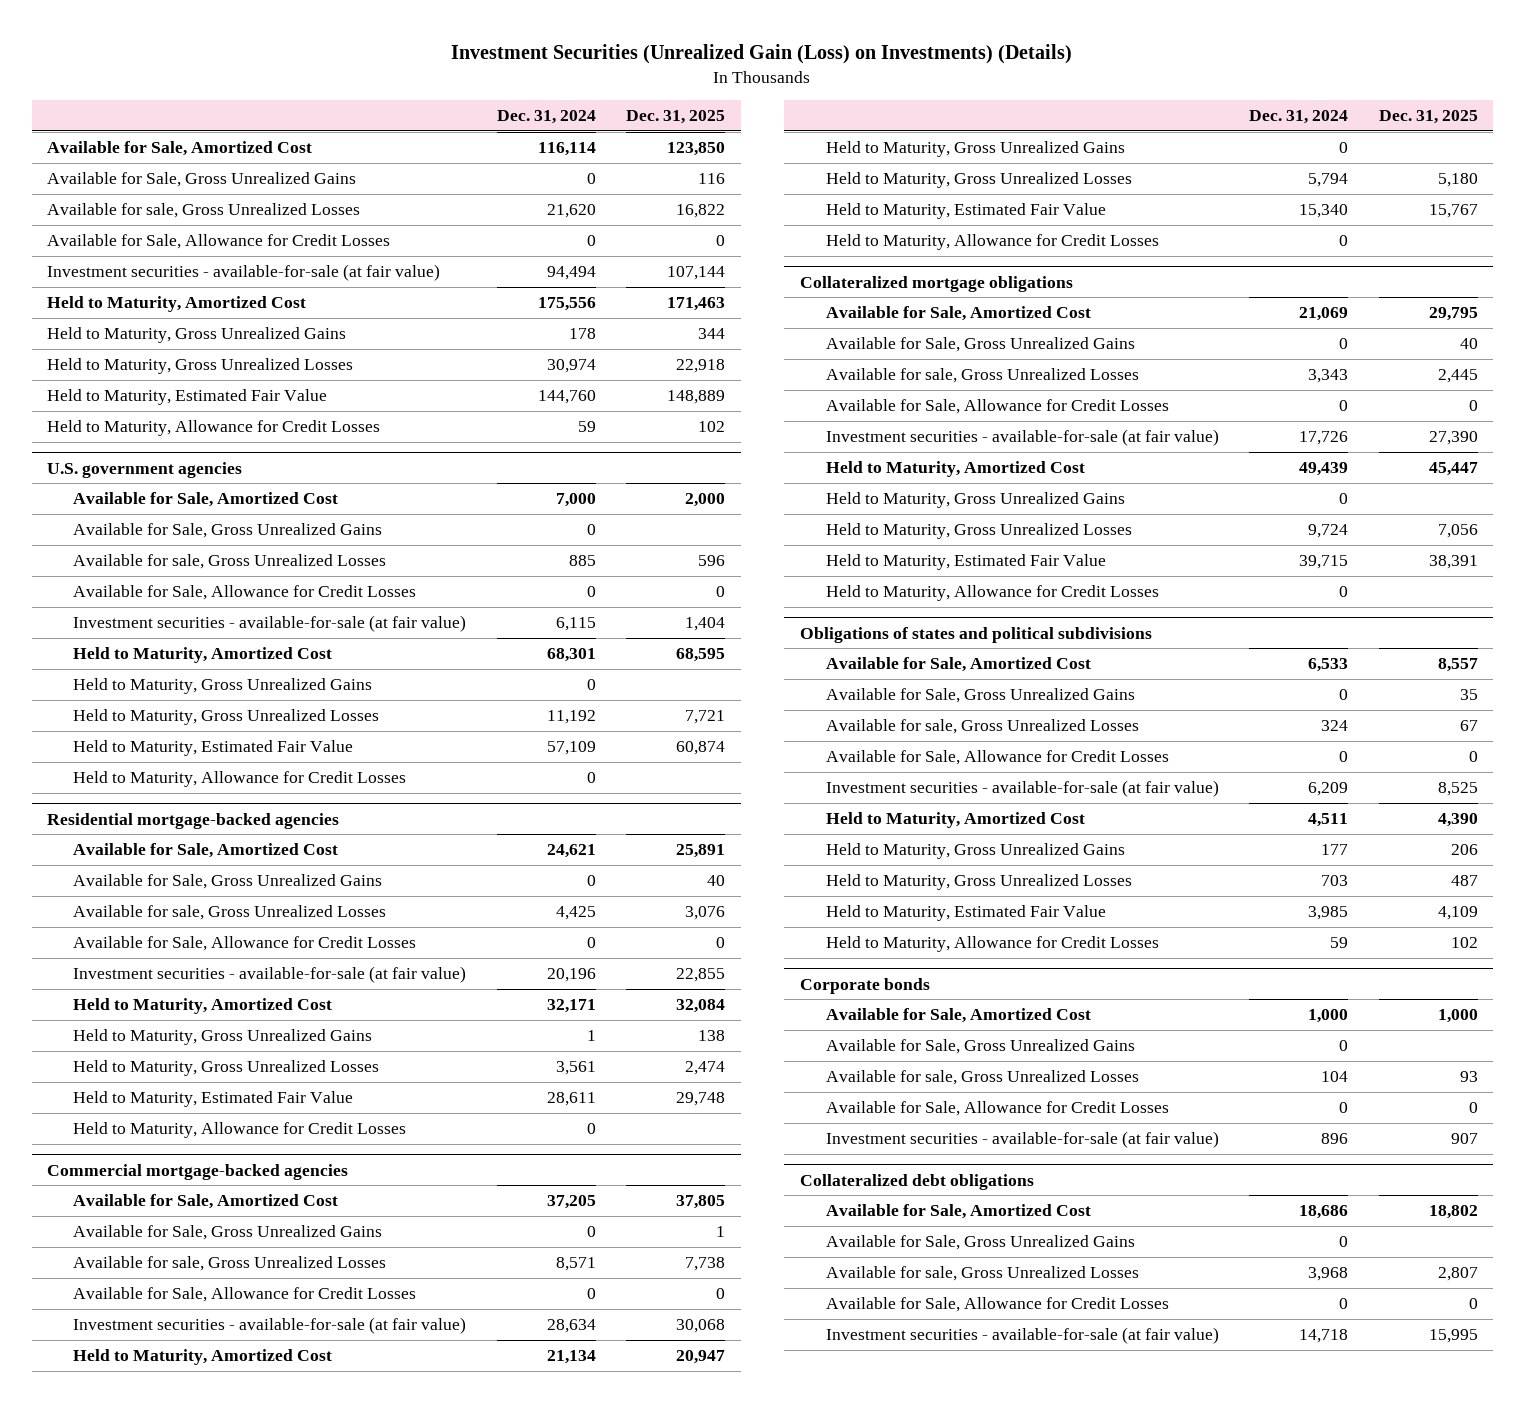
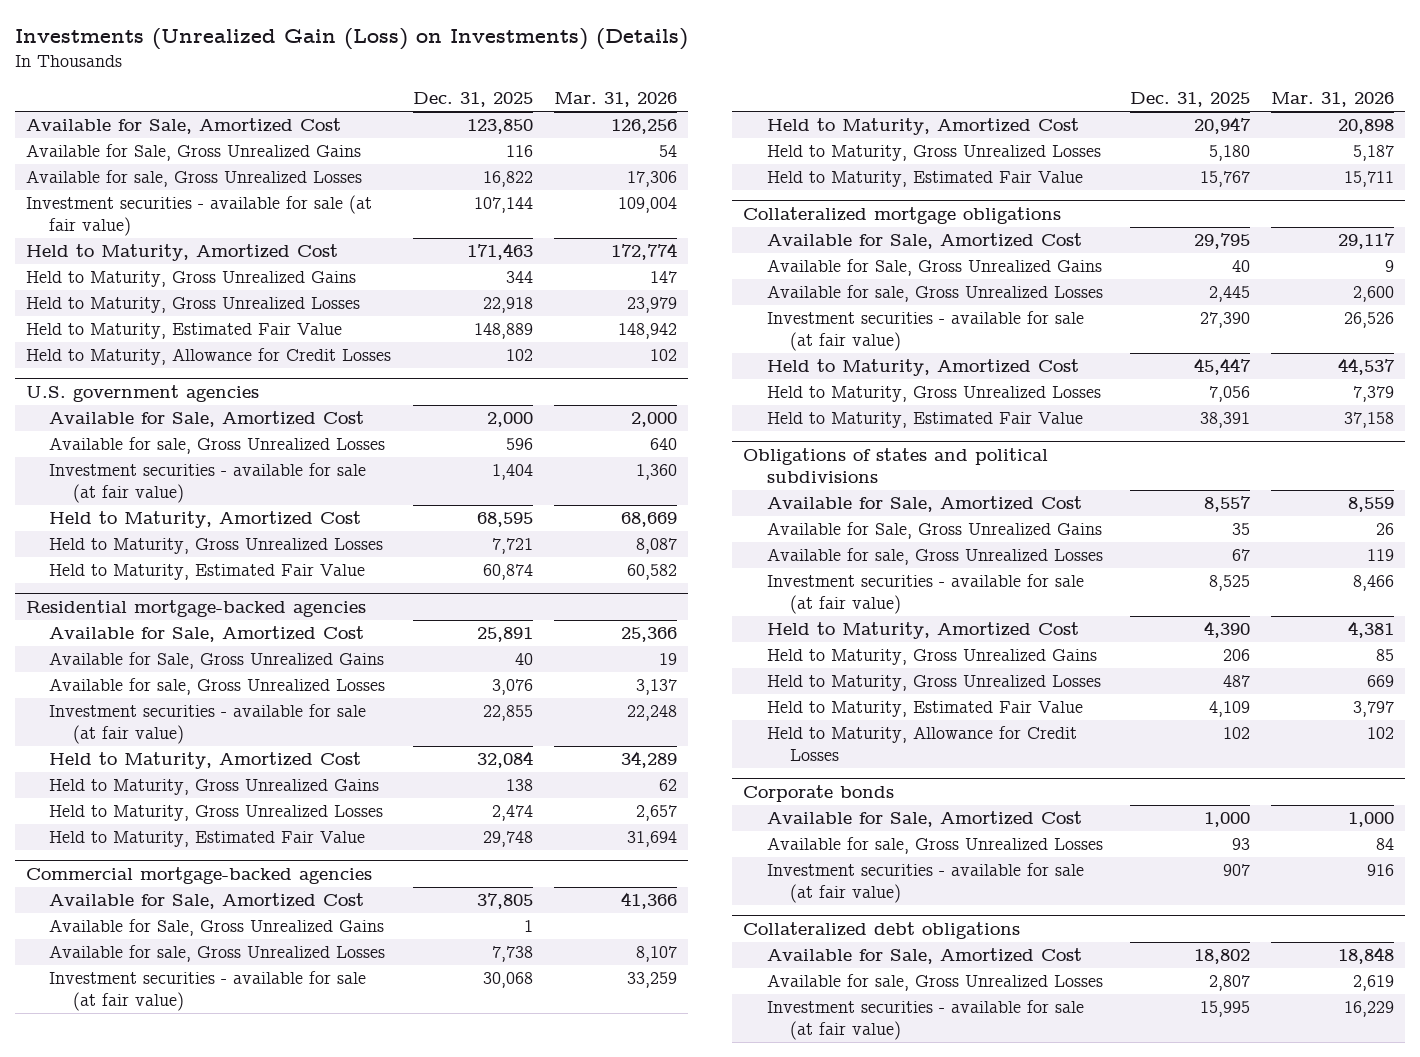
[451,43,1073,64] Investment Securities (Unrealized Gain (Loss) on Investments) (Details) -> [15,28,689,51] Investments (Unrealized Gain (Loss) on Investments) (Details)
[496,110,596,125] Dec. 31, 2024 -> none
none -> [554,92,678,108] Mar. 31, 2026
[46,234,390,250] Available for Sale, Allowance for Credit Losses -> none
[46,264,440,282] Investment securities - available-for-sale (at fair value) -> [26,195,373,237] Investment securities - available for sale (at fair value)
[73,523,383,539] Available for Sale, Gross Unrealized Gains -> none
[73,585,417,601] Available for Sale, Allowance for Credit Losses -> none
[73,615,467,633] Investment securities - available-for-sale (at fair value) -> [49,463,367,504] Investment securities - available for sale (at fair value)
[73,678,373,695] Held to Maturity, Gross Unrealized Gains -> none
[73,771,407,788] Held to Maturity, Allowance for Credit Losses -> none
[73,936,417,952] Available for Sale, Allowance for Credit Losses -> none
[73,966,467,984] Investment securities - available-for-sale (at fair value) -> [49,704,367,745] Investment securities - available for sale (at fair value)
[73,1122,407,1139] Held to Maturity, Allowance for Credit Losses -> none
[73,1287,417,1303] Available for Sale, Allowance for Credit Losses -> none
[73,1317,467,1335] Investment securities - available-for-sale (at fair value) -> [49,971,367,1012] Investment securities - available for sale (at fair value)
[825,141,1125,158] Held to Maturity, Gross Unrealized Gains -> none
[825,234,1159,251] Held to Maturity, Allowance for Credit Losses -> none
[825,399,1169,415] Available for Sale, Allowance for Credit Losses -> none
[825,429,1219,447] Investment securities - available-for-sale (at fair value) -> [766,311,1084,352] Investment securities - available for sale (at fair value)
[825,492,1125,509] Held to Maturity, Gross Unrealized Gains -> none
[825,585,1159,602] Held to Maturity, Allowance for Credit Losses -> none
[825,750,1169,766] Available for Sale, Allowance for Credit Losses -> none
[825,780,1219,798] Investment securities - available-for-sale (at fair value) -> [766,574,1084,615] Investment securities - available for sale (at fair value)
[825,1039,1135,1055] Available for Sale, Gross Unrealized Gains -> none
[825,1101,1169,1117] Available for Sale, Allowance for Credit Losses -> none
[825,1131,1219,1149] Investment securities - available-for-sale (at fair value) -> [766,863,1084,904] Investment securities - available for sale (at fair value)
[825,1235,1135,1251] Available for Sale, Gross Unrealized Gains -> none
[825,1297,1169,1313] Available for Sale, Allowance for Credit Losses -> none
[825,1327,1219,1345] Investment securities - available-for-sale (at fair value) -> [766,1000,1084,1041] Investment securities - available for sale (at fair value)

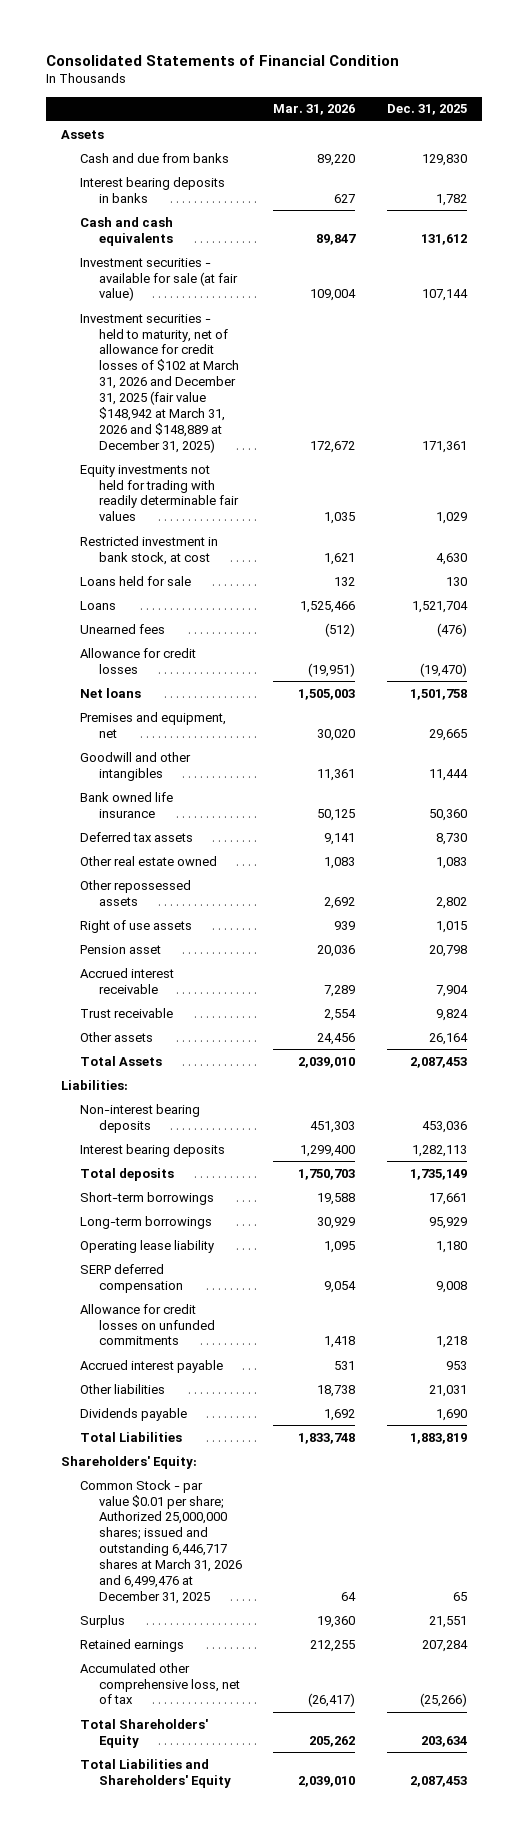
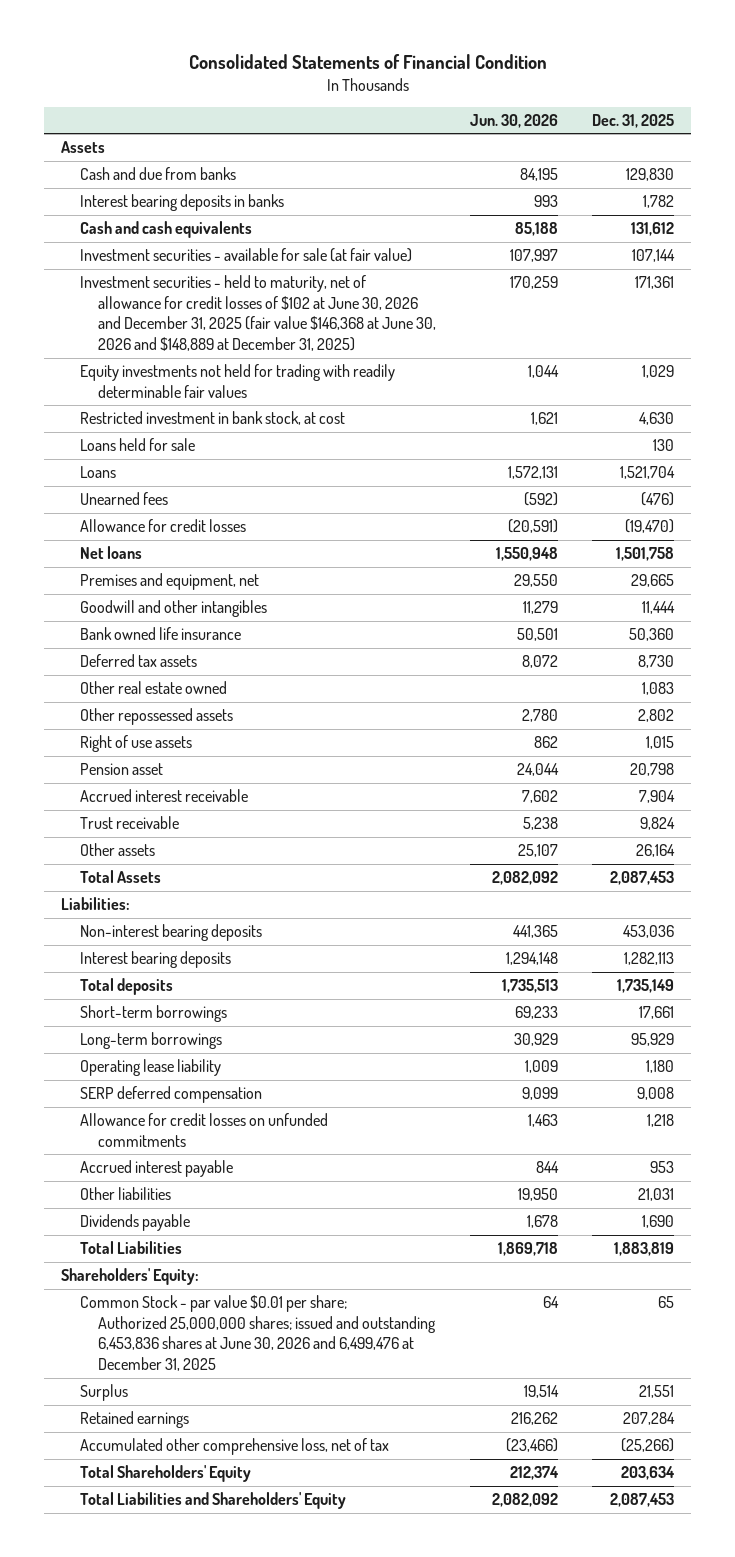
[273,104,356,116] Mar. 31, 2026 -> none
none -> [469,113,558,128] Jun. 30, 2026
[80,313,239,453] Investment securities - held to maturity, net of allowance for credit losses of $102 at March 31, 2026 and December 31, 2025 (fair value $148,942 at March 31, 2026 and $148,889 at December 31, 2025) -> [79,275,437,352] Investment securities - held to maturity, net of allowance for credit losses of $102 at June 30, 2026 and December 31, 2025 (fair value $146,368 at June 30, 2026 and $148,889 at December 31, 2025)
[80,1479,242,1604] Common Stock - par value $0.01 per share; Authorized 25,000,000 shares; issued and outstanding 6,446,717 shares at March 31, 2026 and 6,499,476 at December 31, 2025 -> [79,1295,437,1372] Common Stock - par value $0.01 per share; Authorized 25,000,000 shares; issued and outstanding 6,453,836 shares at June 30, 2026 and 6,499,476 at December 31, 2025

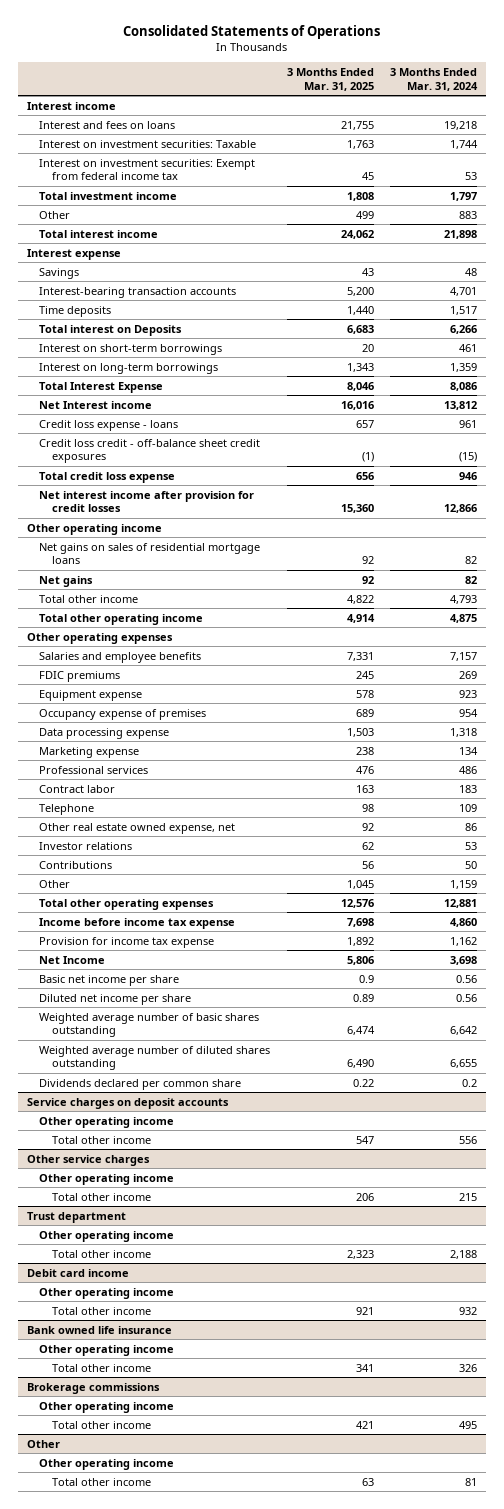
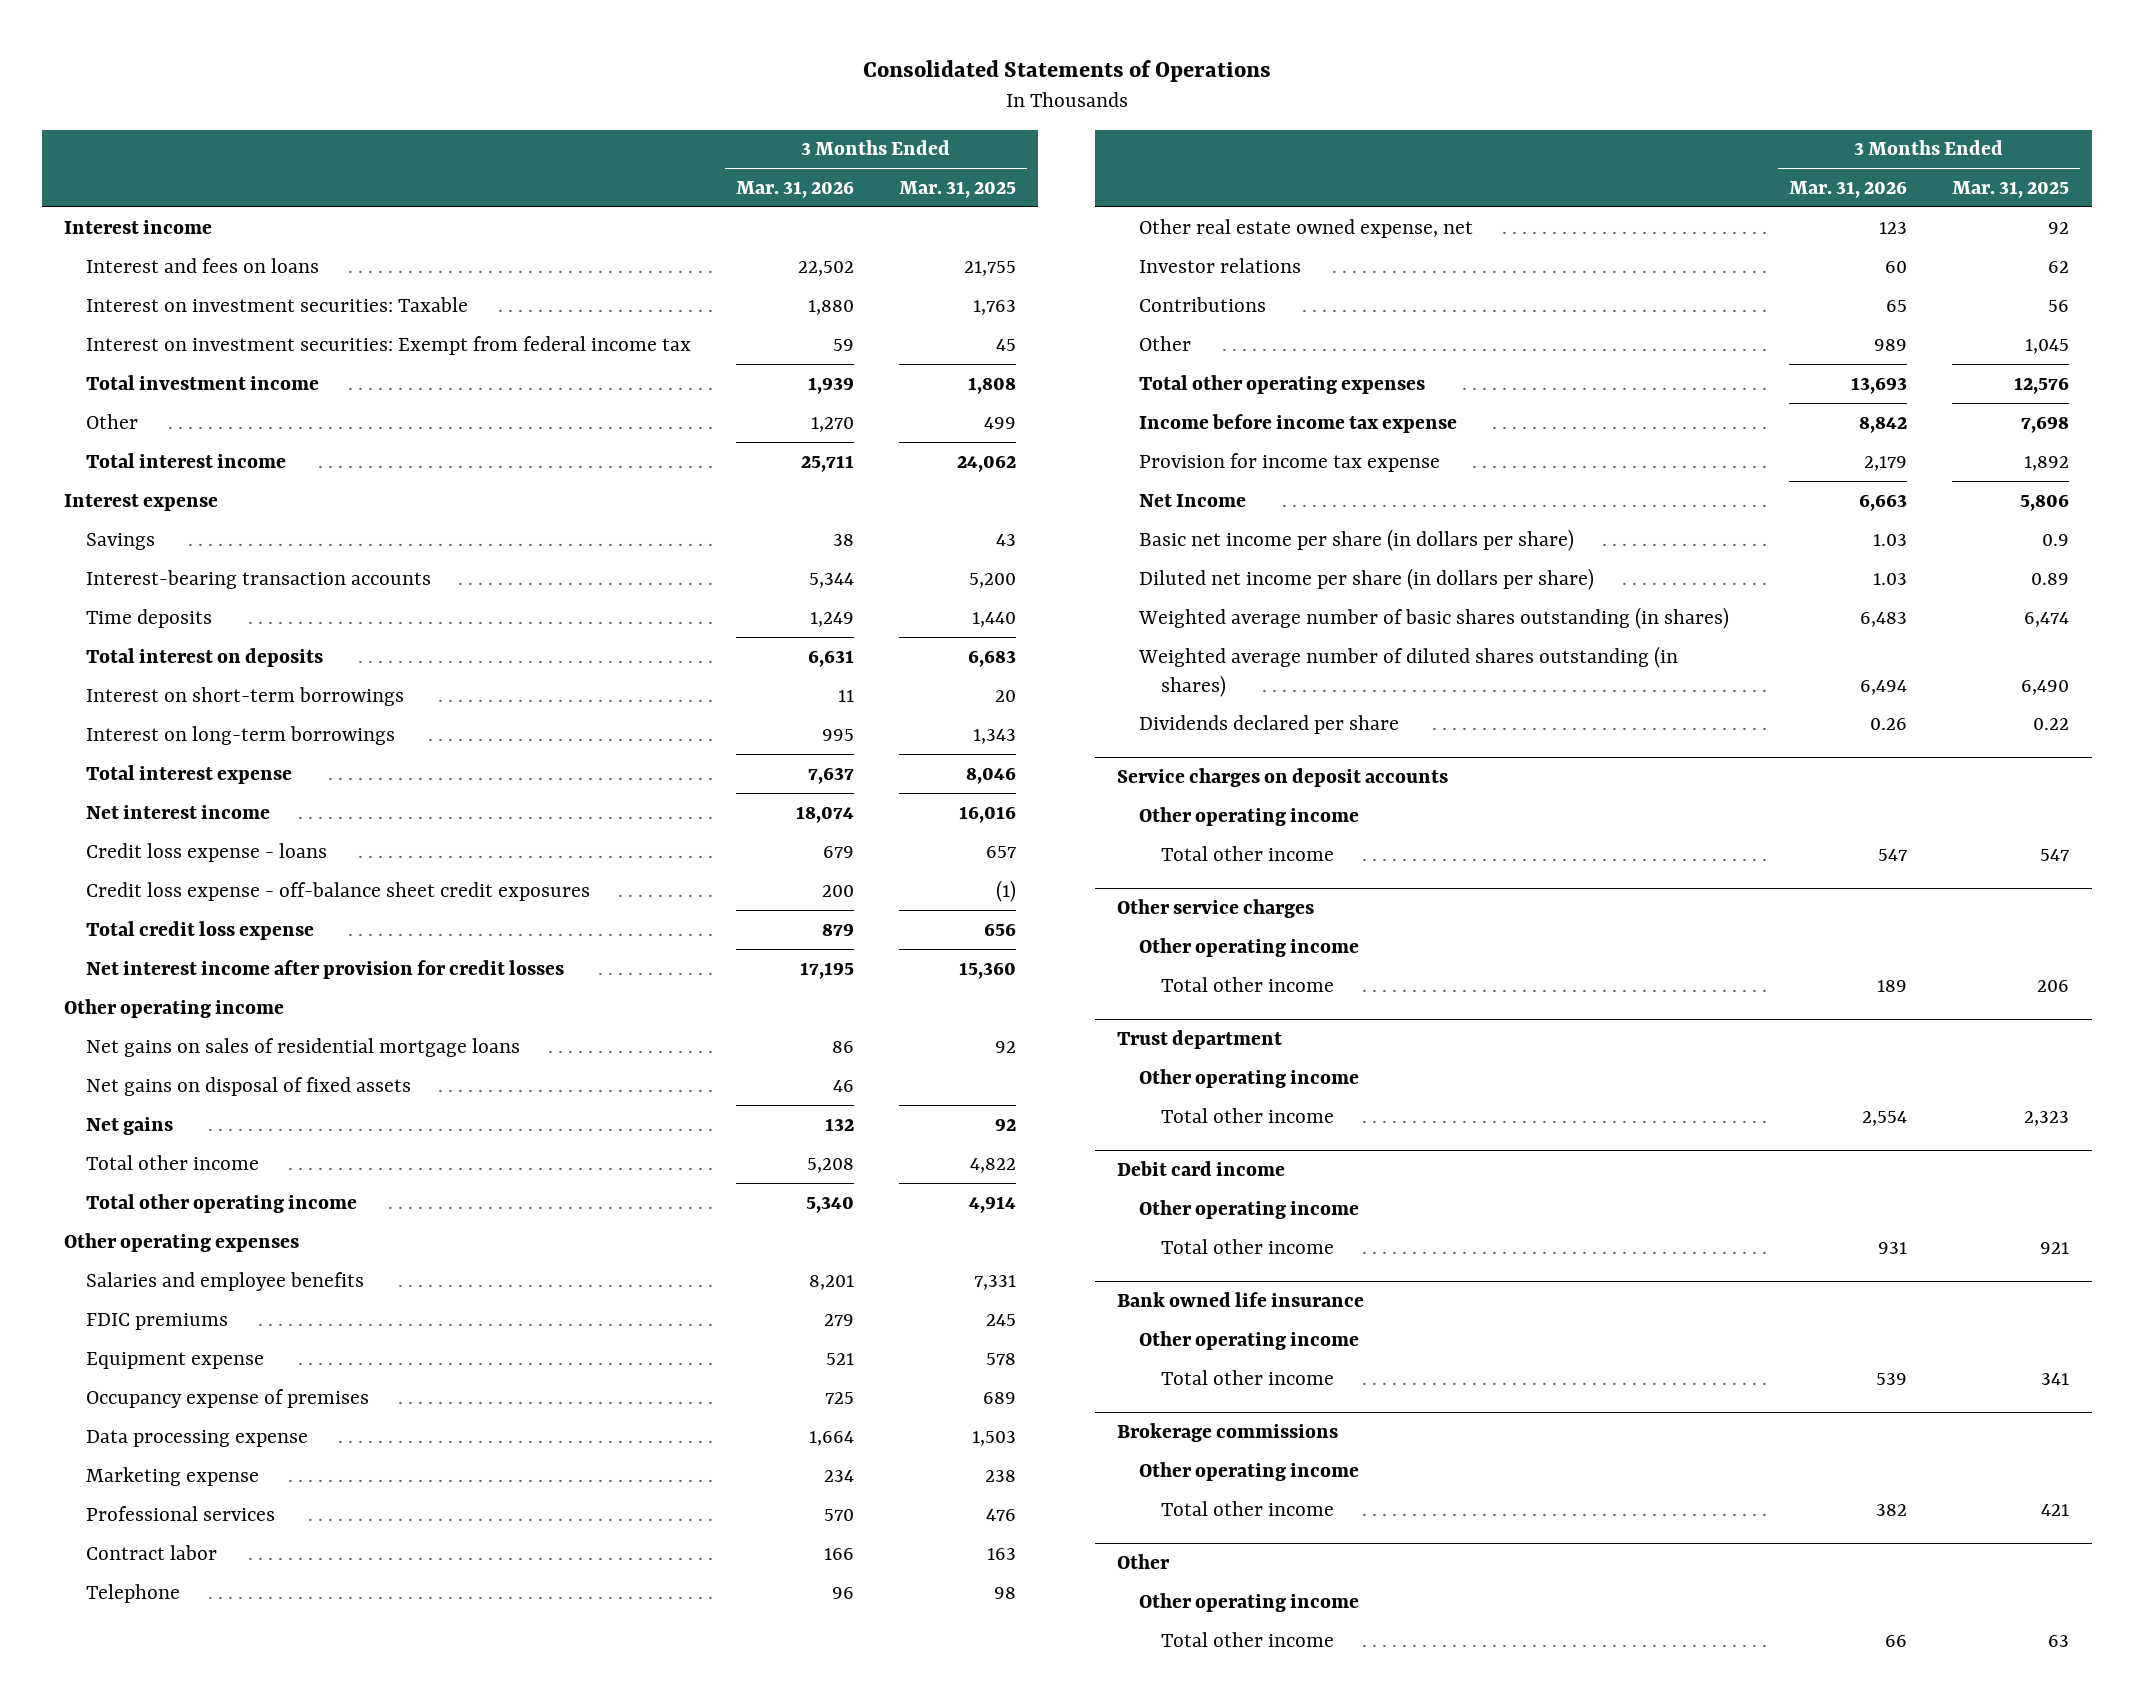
[390,67,479,91] 3 Months Ended Mar. 31, 2024 -> none
none -> [735,180,854,198] Mar. 31, 2026
[39,324,183,336] Total interest on Deposits -> [85,647,323,667] Total interest on deposits
[39,381,164,393] Total Interest Expense -> [85,764,292,784] Total interest expense
[39,400,153,409] Net Interest income -> [85,804,270,819] Net interest income
[39,438,261,464] Credit loss credit - off-balance sheet credit exposures -> [85,881,590,901] Credit loss expense - off-balance sheet credit exposures
none -> [85,1076,411,1096] Net gains on disposal of fixed assets
[39,974,180,986] Basic net income per share -> [1139,528,1575,551] Basic net income per share (in dollars per share)
[39,993,192,1005] Diluted net income per share -> [1139,567,1595,590] Diluted net income per share (in dollars per share)
[39,1012,260,1038] Weighted average number of basic shares outstanding -> [1138,606,1730,629] Weighted average number of basic shares outstanding (in shares)
[39,1045,271,1071] Weighted average number of diluted shares outstanding -> [1138,645,1679,697] Weighted average number of diluted shares outstanding (in shares)
[39,1078,242,1090] Dividends declared per common share -> [1139,714,1400,734] Dividends declared per share

